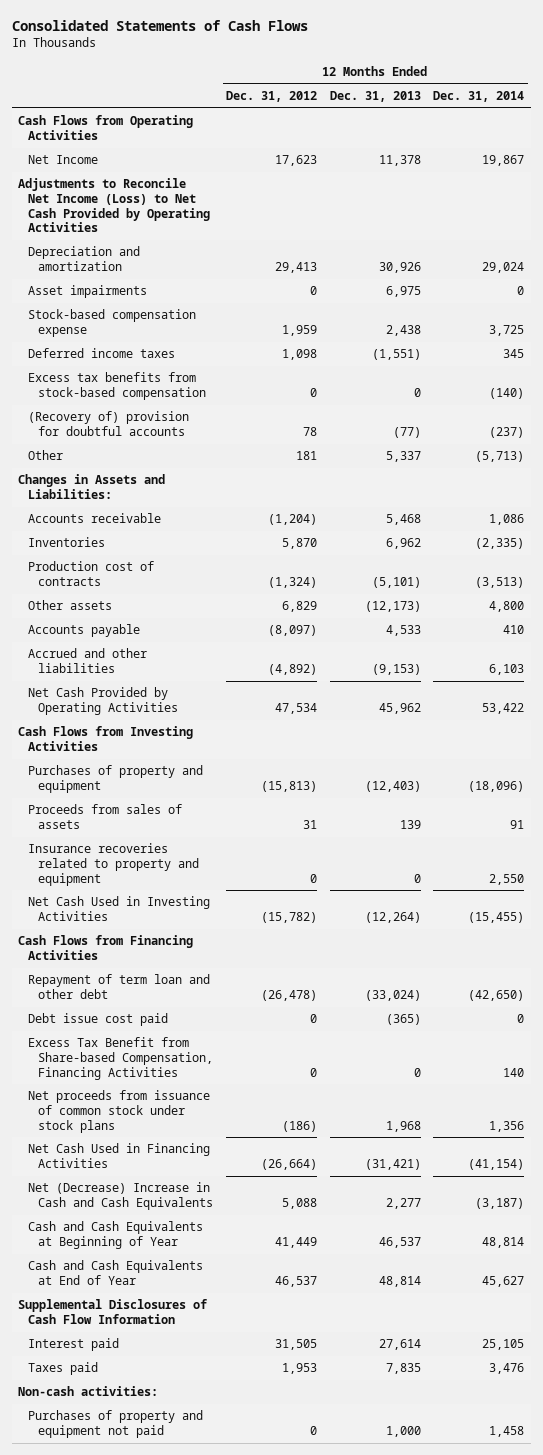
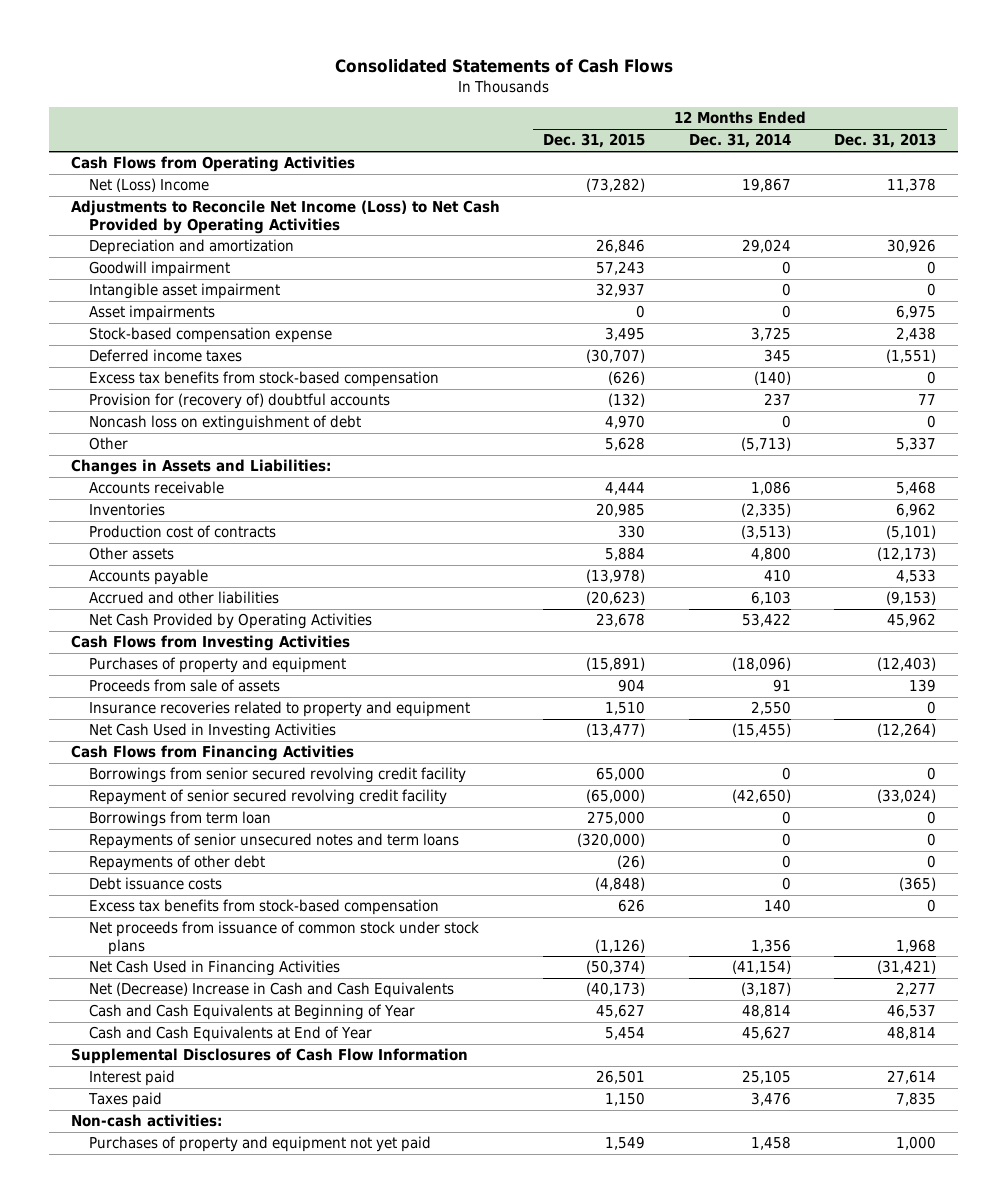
[225,90,317,102] Dec. 31, 2012 -> none
none -> [543,133,646,149] Dec. 31, 2015
[28,155,99,165] Net Income -> [89,178,210,193] Net (Loss) Income
none -> [89,261,231,278] Goodwill impairment
none -> [89,283,281,300] Intangible asset impairment
[28,411,190,437] (Recovery of) provision for doubtful accounts -> [89,393,391,410] Provision for (recovery of) doubtful accounts
[392,427,421,439] (77) -> [918,394,937,406] 77
[489,427,525,439] (237) -> [763,393,791,407] 237
none -> [89,415,362,432] Noncash loss on extinguishment of debt
[28,804,183,830] Proceeds from sales of assets -> [89,679,281,693] Proceeds from sale of assets
none -> [89,767,467,784] Borrowings from senior secured revolving credit facility
none -> [89,789,448,806] Repayment of senior secured revolving credit facility
none -> [89,811,272,828] Borrowings from term loan
none -> [89,833,460,850] Repayments of senior unsecured notes and term loans
[28,974,211,1000] Repayment of term loan and other debt -> [89,855,266,872] Repayments of other debt
[364,990,421,1002] (33,024) -> [927,855,937,869] 0
[468,990,525,1002] (42,650) -> [781,855,791,869] 0
[28,1013,169,1027] Debt issue cost paid -> [89,877,223,891] Debt issuance costs
[28,1037,213,1080] Excess Tax Benefit from Share-based Compensation, Financing Activities -> [89,899,440,916] Excess tax benefits from stock-based compensation
[28,1410,204,1439] Purchases of property and equipment not paid -> [89,1136,432,1153] Purchases of property and equipment not yet paid

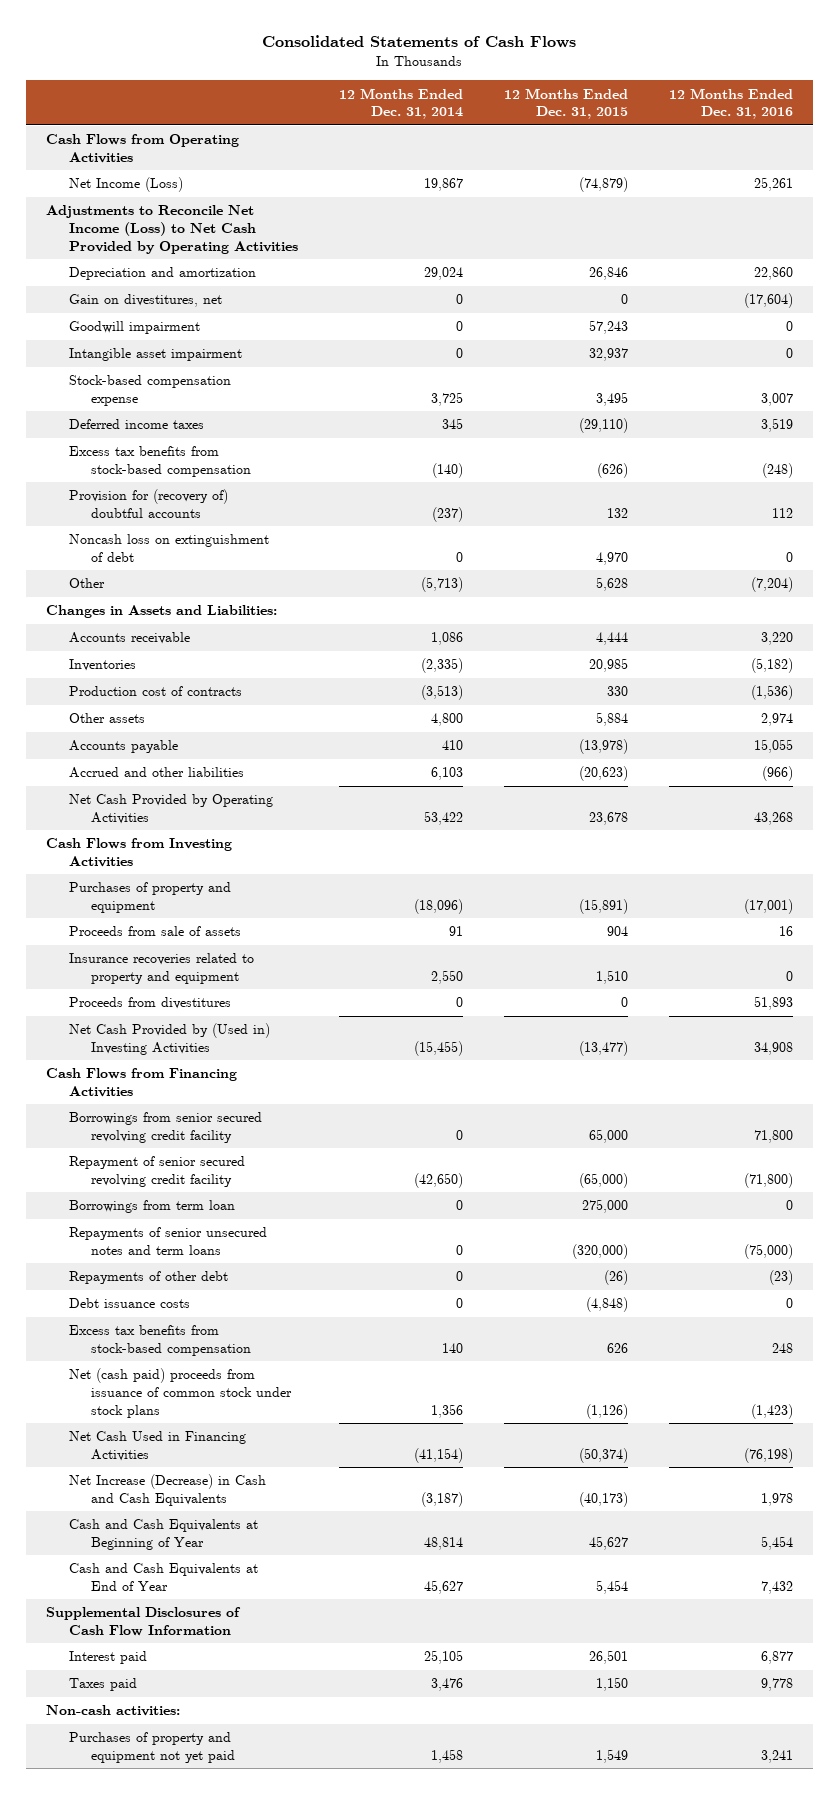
[834,133,937,149] Dec. 31, 2013 -> none
none -> [668,87,793,120] 12 Months Ended Dec. 31, 2016
[89,178,210,193] Net (Loss) Income -> [68,177,183,193] Net Income (Loss)
[586,178,646,193] (73,282) -> [578,177,628,193] (74,879)
none -> [68,294,222,308] Gain on divestitures, net
[89,305,216,322] Asset impairments -> none
[586,349,646,364] (30,707) -> [578,418,628,434] (29,110)
[608,393,646,408] (132) -> [606,507,628,518] 132
[763,393,791,407] 237 -> [431,506,463,522] (237)
none -> [68,997,231,1010] Proceeds from divestitures
[89,723,337,740] Net Cash Used in Investing Activities -> [68,1023,270,1055] Net Cash Provided by (Used in) Investing Activities
[89,921,480,955] Net proceeds from issuance of common stock under stock plans -> [68,1368,293,1418] Net (cash paid) proceeds from issuance of common stock under stock plans
[89,982,455,999] Net (Decrease) Increase in Cash and Cash Equivalents -> [68,1474,266,1506] Net Increase (Decrease) in Cash and Cash Equivalents

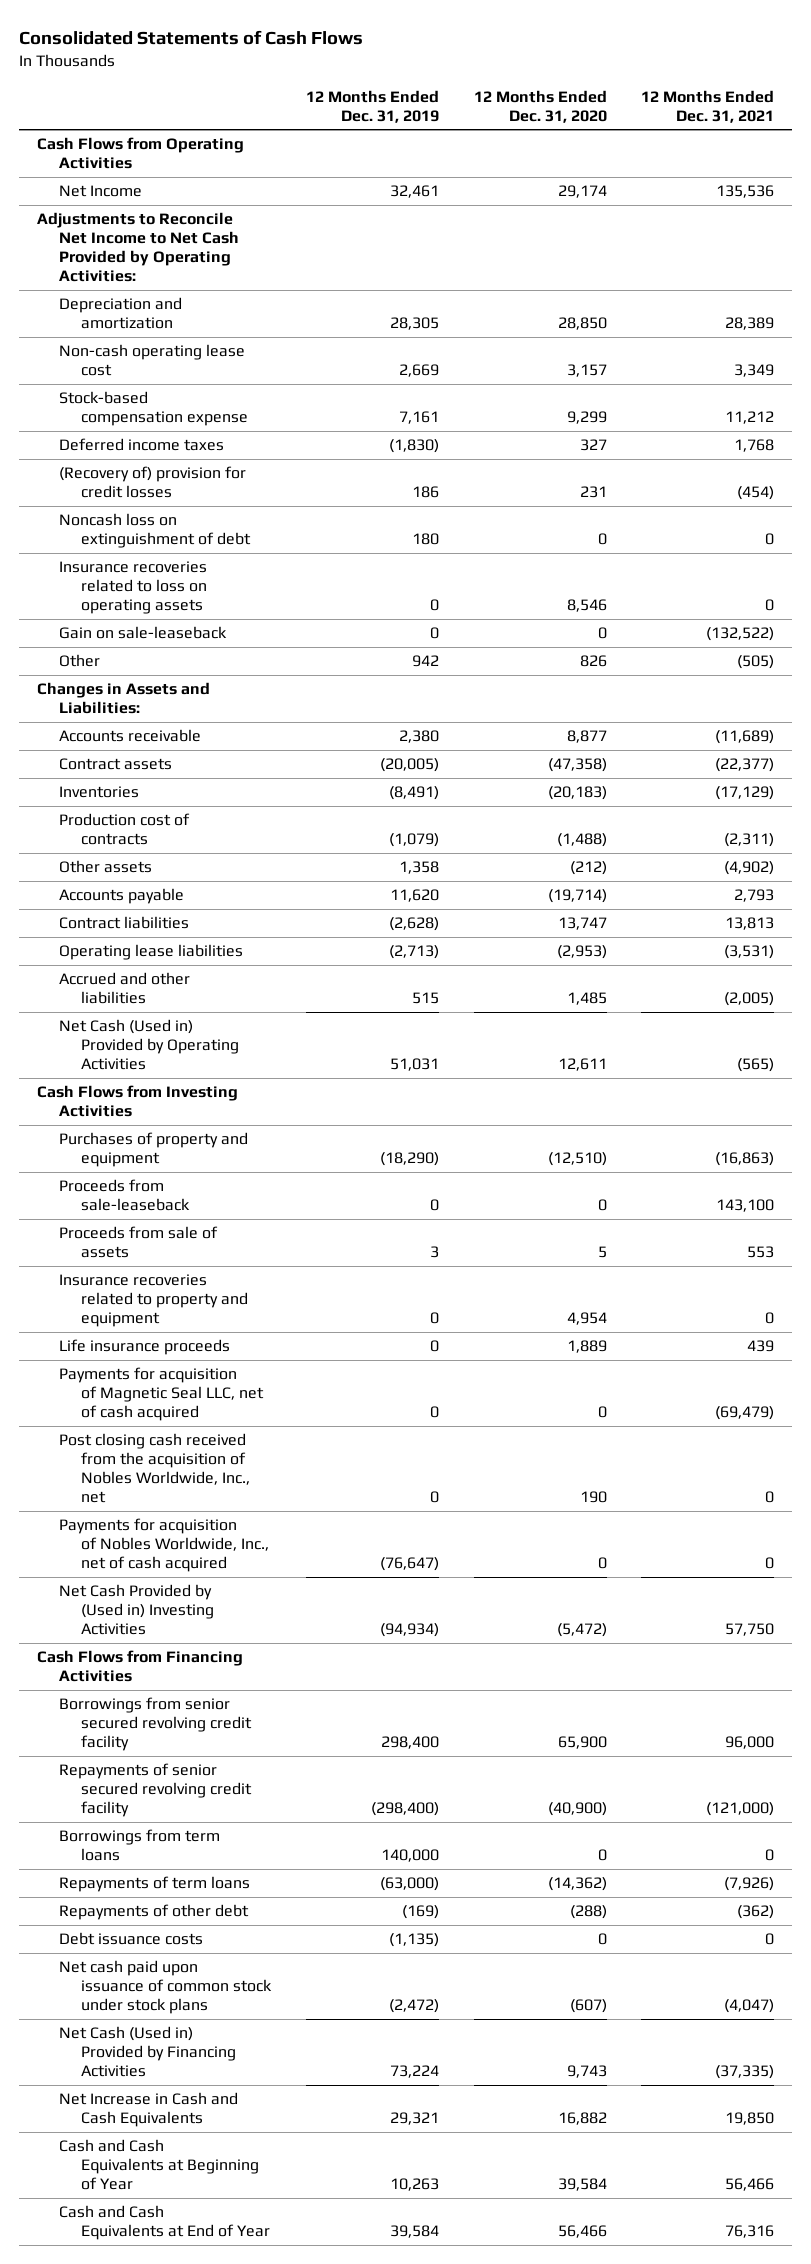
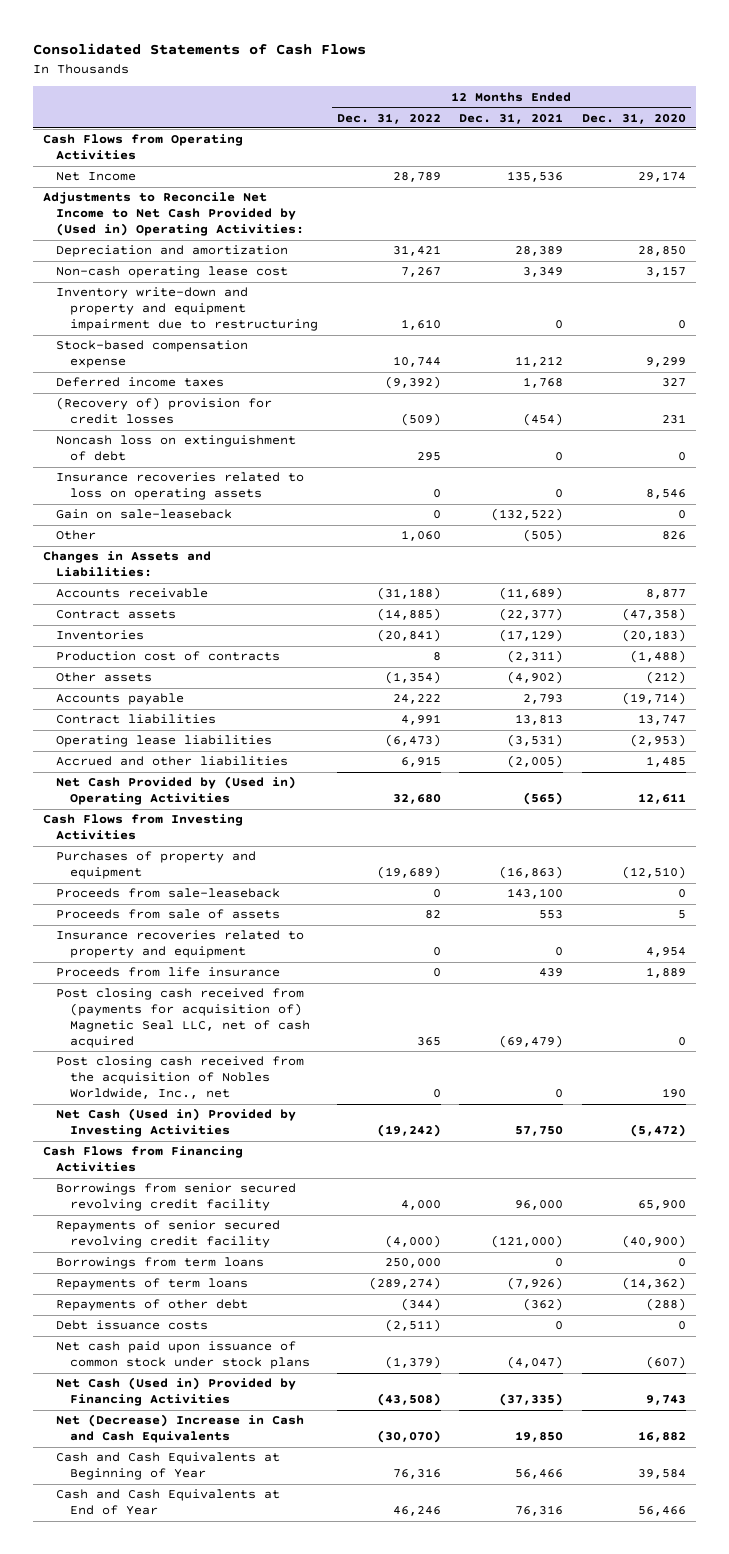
[305,89,439,123] 12 Months Ended Dec. 31, 2019 -> none
none -> [336,112,441,124] Dec. 31, 2022
[36,212,239,283] Adjustments to Reconcile Net Income to Net Cash Provided by Operating Activities: -> [42,192,305,237] Adjustments to Reconcile Net Income to Net Cash Provided by (Used in) Operating Activities:
none -> [56,287,318,332] Inventory write-down and property and equipment impairment due to restructuring
[58,1019,239,1071] Net Cash (Used in) Provided by Operating Activities -> [56,776,297,806] Net Cash Provided by (Used in) Operating Activities
[58,1339,230,1356] Life insurance proceeds -> [56,967,281,978] Proceeds from life insurance
[58,1367,264,1422] Payments for acquisition of Magnetic Seal LLC, net of cash acquired -> [56,988,310,1049] Post closing cash received from (payments for acquisition of) Magnetic Seal LLC, net of cash acquired
[58,1518,269,1573] Payments for acquisition of Nobles Worldwide, Inc., net of cash acquired -> none
[58,1584,214,1636] Net Cash Provided by (Used in) Investing Activities -> [56,1108,297,1138] Net Cash (Used in) Provided by Investing Activities
[58,2092,238,2128] Net Increase in Cash and Cash Equivalents -> [56,1414,305,1444] Net (Decrease) Increase in Cash and Cash Equivalents

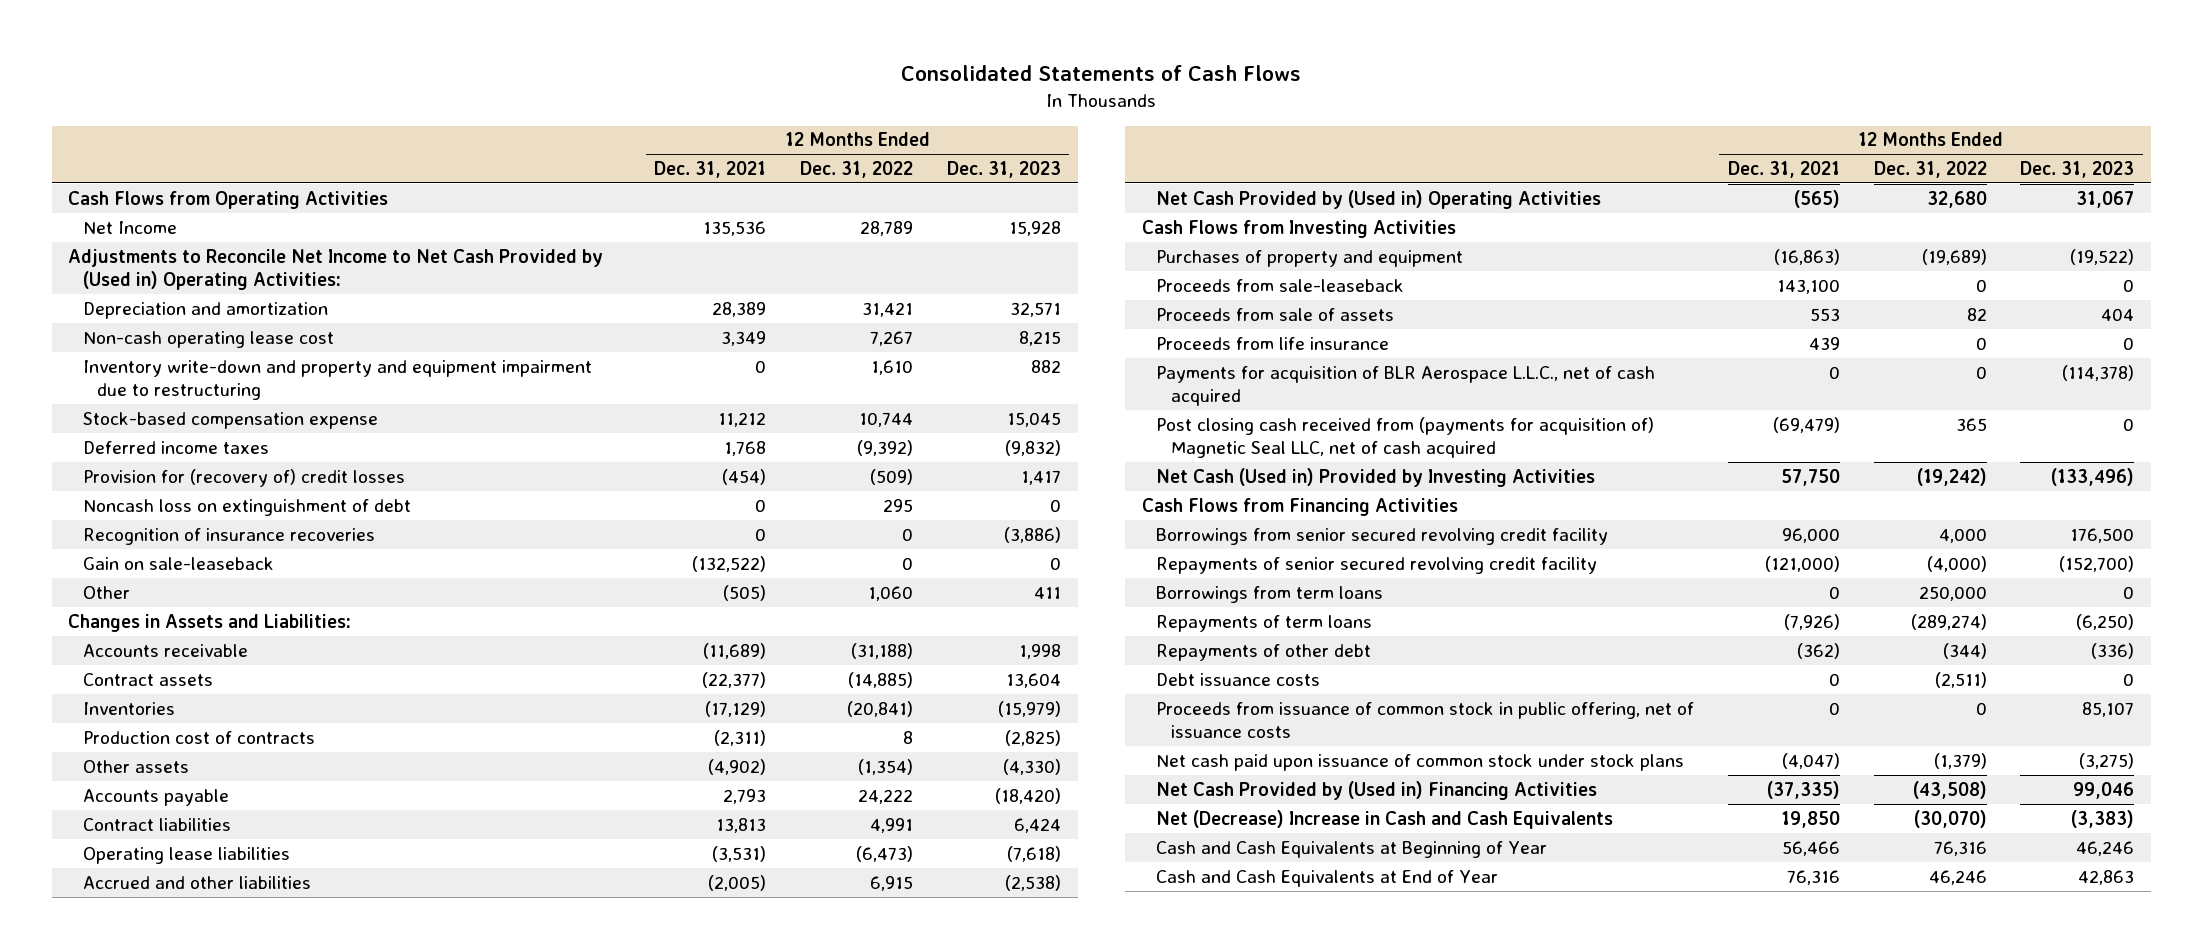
[582,112,687,124] Dec. 31, 2020 -> none
none -> [946,160,1061,178] Dec. 31, 2023
[56,397,273,425] (Recovery of) provision for credit losses -> [82,468,405,487] Provision for (recovery of) credit losses
[56,472,305,501] Insurance recoveries related to loss on operating assets -> none
none -> [82,527,375,545] Recognition of insurance recoveries
[56,930,305,959] Insurance recoveries related to property and equipment -> none
none -> [1156,365,1656,406] Payments for acquisition of BLR Aerospace L.L.C., net of cash acquired
[56,1056,305,1100] Post closing cash received from the acquisition of Nobles Worldwide, Inc., net -> none
none -> [1156,701,1695,738] Proceeds from issuance of common stock in public offering, net of issuance costs
[56,1377,297,1407] Net Cash (Used in) Provided by Financing Activities -> [1156,780,1598,800] Net Cash Provided by (Used in) Financing Activities

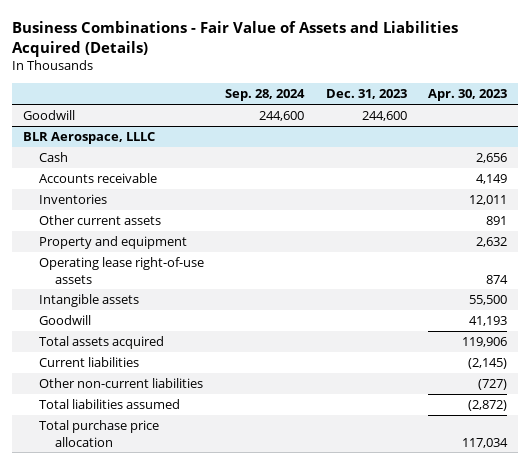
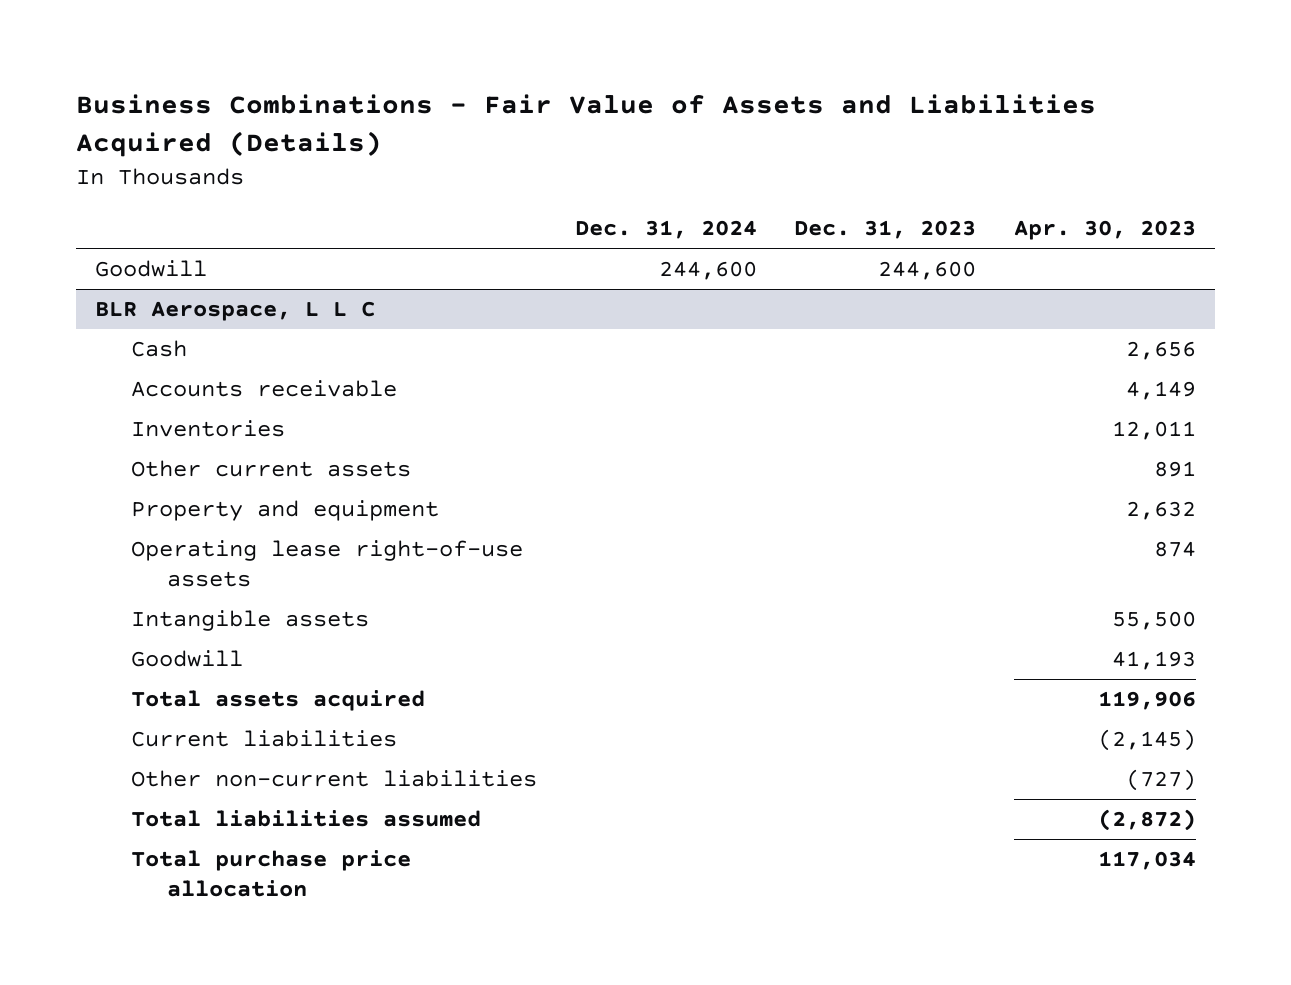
[225,89,306,102] Sep. 28, 2024 -> none
none -> [574,220,757,240] Dec. 31, 2024
[23,132,156,145] BLR Aerospace, LLLC -> [94,301,375,322] BLR Aerospace, L L C

